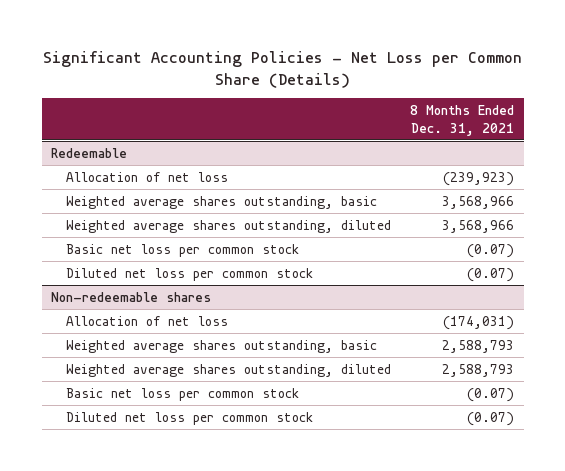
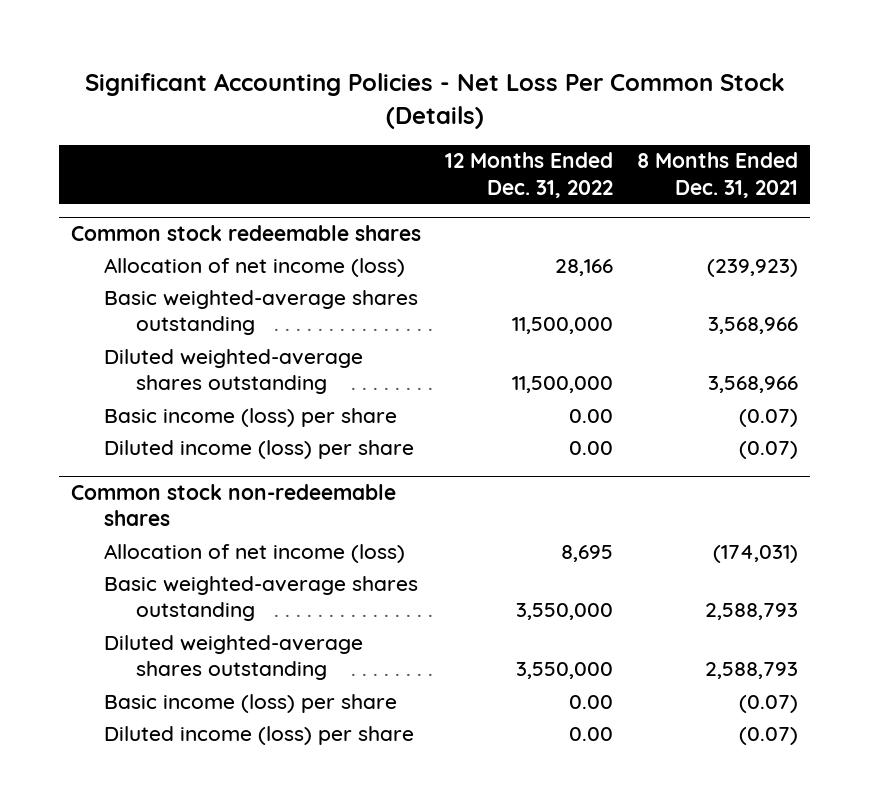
[42,51,522,88] Significant Accounting Policies - Net Loss per Common Share (Details) -> [84,73,785,129] Significant Accounting Policies - Net Loss Per Common Stock (Details)
none -> [445,152,614,198] 12 Months Ended Dec. 31, 2022
[51,147,128,158] Redeemable -> [71,224,422,241] Common stock redeemable shares
[66,171,229,182] Allocation of net loss -> [103,257,405,277] Allocation of net income (loss)
[66,195,378,209] Weighted average shares outstanding, basic -> [103,289,418,335] Basic weighted-average shares outstanding
[66,219,392,233] Weighted average shares outstanding, diluted -> [103,348,363,394] Diluted weighted-average shares outstanding
[66,243,300,257] Basic net loss per common stock -> [103,407,397,427] Basic income (loss) per share
[66,267,314,281] Diluted net loss per common stock -> [103,439,414,459] Diluted income (loss) per share
[51,291,212,302] Non-redeemable shares -> [71,483,397,527] Common stock non-redeemable shares
[66,315,229,326] Allocation of net loss -> [103,543,405,563] Allocation of net income (loss)
[66,339,378,353] Weighted average shares outstanding, basic -> [103,575,418,621] Basic weighted-average shares outstanding
[66,363,392,377] Weighted average shares outstanding, diluted -> [103,634,363,680] Diluted weighted-average shares outstanding
[66,387,300,401] Basic net loss per common stock -> [103,693,397,713] Basic income (loss) per share
[66,411,314,425] Diluted net loss per common stock -> [103,725,414,745] Diluted income (loss) per share

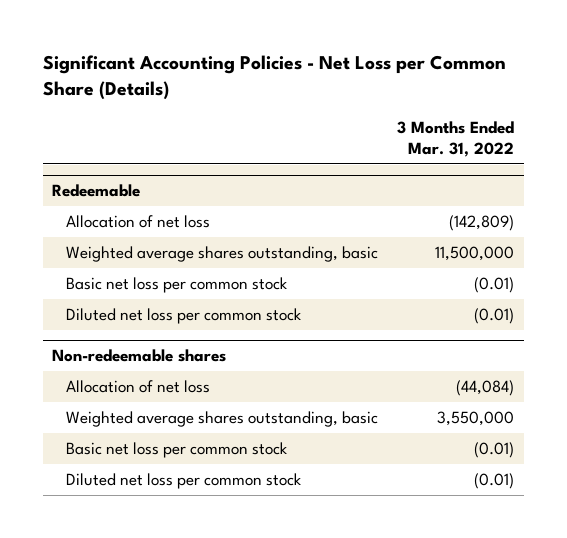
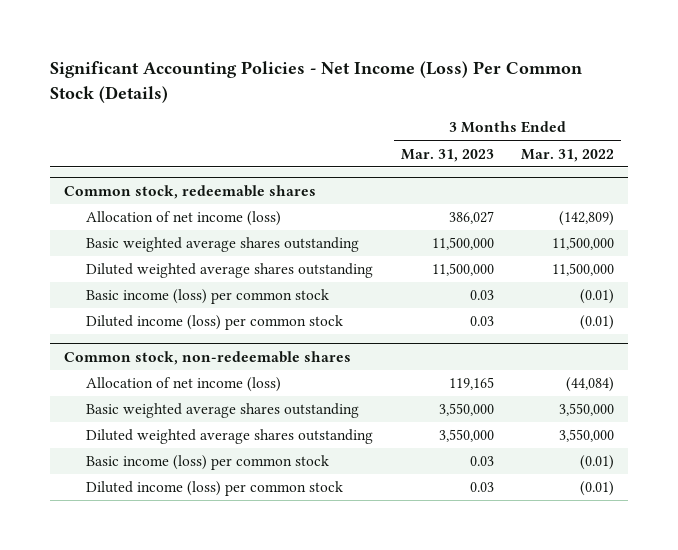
[42,55,506,101] Significant Accounting Policies - Net Loss per Common Share (Details) -> [50,61,583,103] Significant Accounting Policies - Net Income (Loss) Per Common Stock (Details)
none -> [400,148,494,162] Mar. 31, 2023
[52,184,141,198] Redeemable -> [63,184,316,199] Common stock, redeemable shares
[66,214,211,228] Allocation of net loss -> [85,211,281,227] Allocation of net income (loss)
[66,245,379,262] Weighted average shares outstanding, basic -> [85,237,359,253] Basic weighted average shares outstanding
none -> [85,263,373,279] Diluted weighted average shares outstanding
[66,276,288,293] Basic net loss per common stock -> [85,289,329,305] Basic income (loss) per common stock
[66,307,302,324] Diluted net loss per common stock -> [85,315,343,331] Diluted income (loss) per common stock
[52,349,227,363] Non-redeemable shares -> [63,350,351,365] Common stock, non-redeemable shares
[66,379,211,393] Allocation of net loss -> [85,377,281,393] Allocation of net income (loss)
[66,410,379,427] Weighted average shares outstanding, basic -> [85,403,359,419] Basic weighted average shares outstanding
none -> [85,429,373,445] Diluted weighted average shares outstanding
[66,441,288,458] Basic net loss per common stock -> [85,455,329,471] Basic income (loss) per common stock
[66,472,302,489] Diluted net loss per common stock -> [85,481,343,497] Diluted income (loss) per common stock

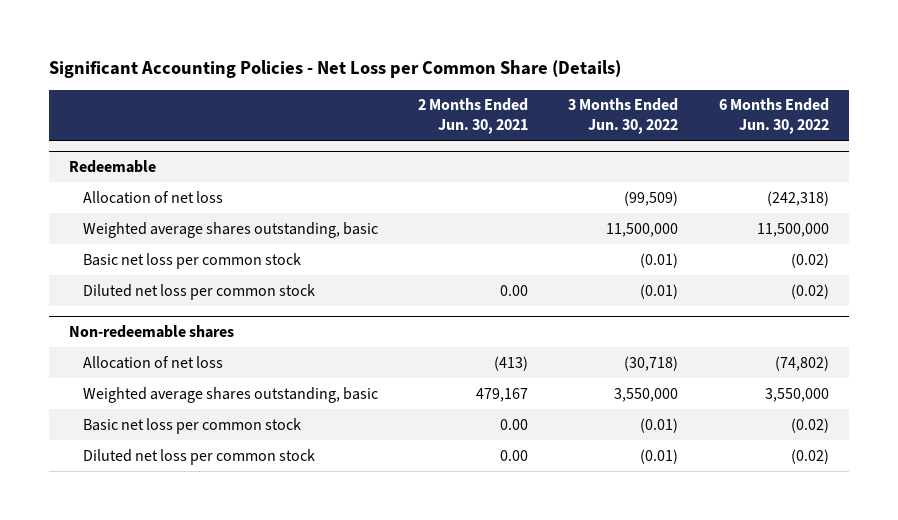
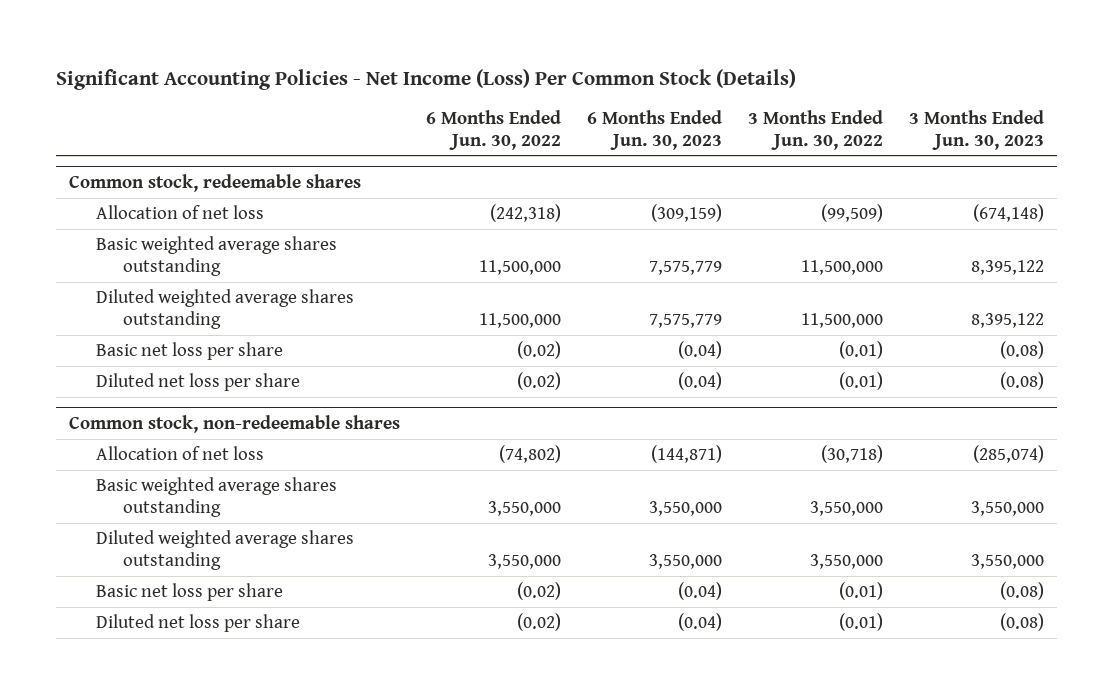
[48,59,621,78] Significant Accounting Policies - Net Loss per Common Share (Details) -> [56,68,797,90] Significant Accounting Policies - Net Income (Loss) Per Common Stock (Details)
[418,98,529,135] 2 Months Ended Jun. 30, 2021 -> none
none -> [587,109,723,150] 6 Months Ended Jun. 30, 2023
none -> [909,109,1045,150] 3 Months Ended Jun. 30, 2023
[68,159,156,173] Redeemable -> [69,173,362,192] Common stock, redeemable shares
[82,221,378,238] Weighted average shares outstanding, basic -> [96,236,338,276] Basic weighted average shares outstanding
none -> [96,289,355,329] Diluted weighted average shares outstanding
[82,252,301,269] Basic net loss per common stock -> [96,342,284,361] Basic net loss per share
[82,283,315,300] Diluted net loss per common stock -> [96,373,301,392] Diluted net loss per share
[68,324,234,338] Non-redeemable shares -> [69,414,401,433] Common stock, non-redeemable shares
[82,386,378,403] Weighted average shares outstanding, basic -> [96,477,338,517] Basic weighted average shares outstanding
none -> [96,530,355,570] Diluted weighted average shares outstanding
[82,417,301,434] Basic net loss per common stock -> [96,583,284,602] Basic net loss per share
[82,448,315,465] Diluted net loss per common stock -> [96,614,301,633] Diluted net loss per share

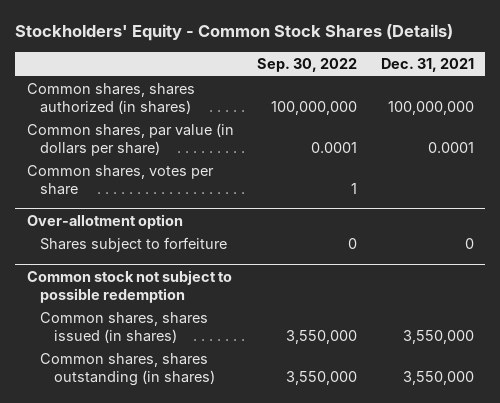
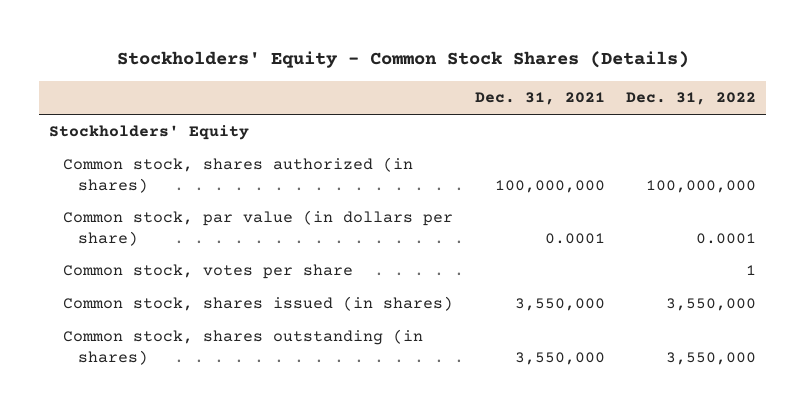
[257,58,358,73] Sep. 30, 2022 -> none
none -> [625,92,756,106] Dec. 31, 2022
[26,213,183,229] Over-allotment option -> none
[40,237,228,253] Shares subject to forfeiture -> none
[26,269,232,303] Common stock not subject to possible redemption -> none
none -> [49,125,250,141] Stockholders' Equity
[26,83,195,114] Common shares, shares authorized (in shares) -> [63,157,414,193] Common stock, shares authorized (in shares)
[26,123,234,156] Common shares, par value (in dollars per share) -> [63,210,454,246] Common stock, par value (in dollars per share)
[26,165,214,195] Common shares, votes per share -> [63,264,354,280] Common stock, votes per share
[40,312,209,343] Common shares, shares issued (in shares) -> [63,296,454,312] Common stock, shares issued (in shares)
[40,353,215,386] Common shares, shares outstanding (in shares) -> [63,329,424,365] Common stock, shares outstanding (in shares)

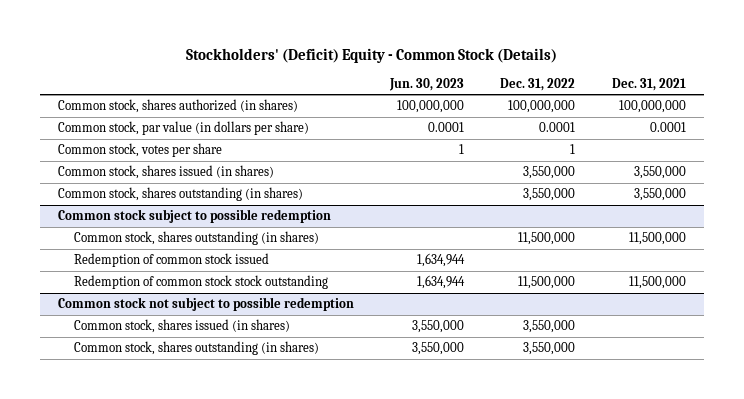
[116,51,689,69] Stockholders' Equity - Common Stock Shares (Details) -> [185,47,557,63] Stockholders' (Deficit) Equity - Common Stock (Details)
none -> [389,77,465,91] Jun. 30, 2023
[49,125,250,141] Stockholders' Equity -> none
none -> [58,209,332,224] Common stock subject to possible redemption
none -> [74,231,320,246] Common stock, shares outstanding (in shares)
none -> [74,253,270,268] Redemption of common stock issued
none -> [74,275,329,290] Redemption of common stock stock outstanding
none -> [58,297,355,312] Common stock not subject to possible redemption
none -> [74,319,291,334] Common stock, shares issued (in shares)
none -> [74,341,320,356] Common stock, shares outstanding (in shares)

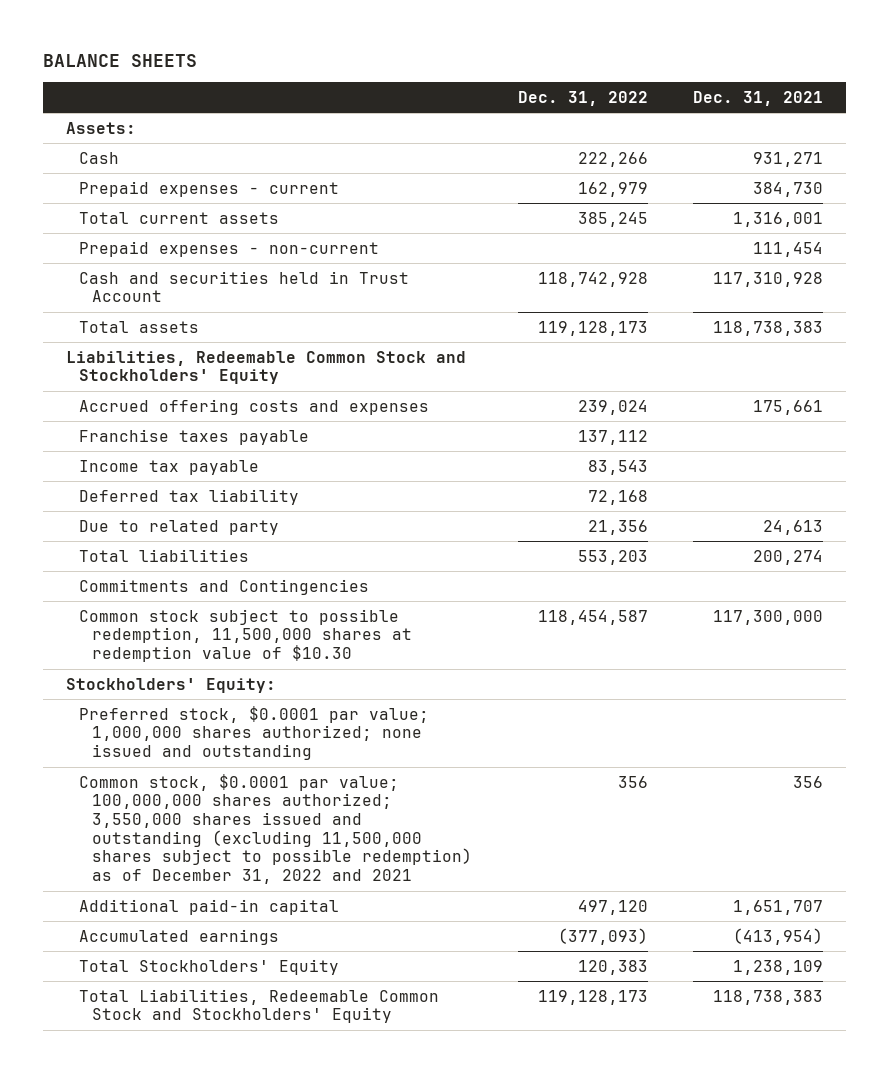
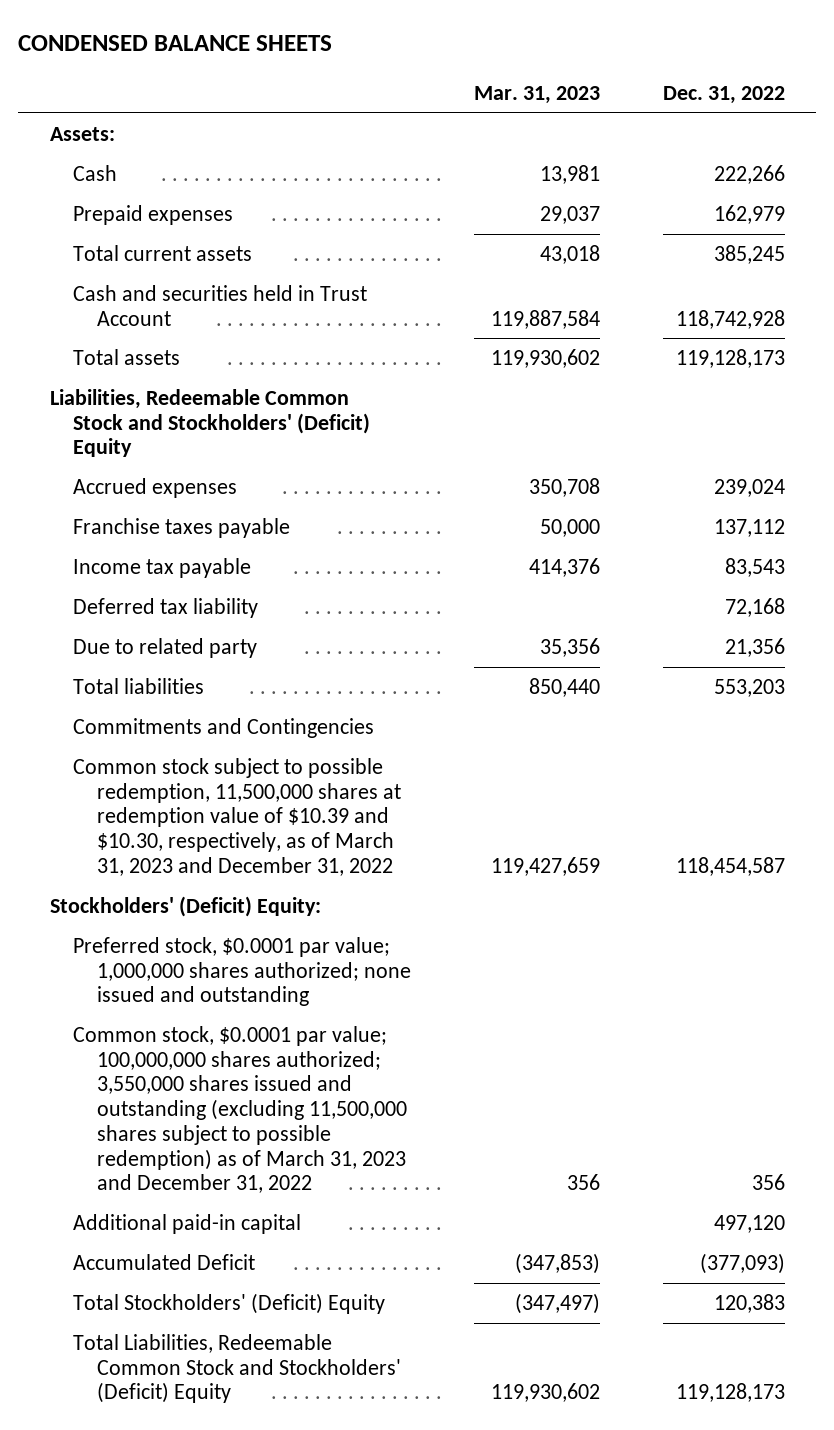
[42,53,197,67] BALANCE SHEETS -> [18,35,333,52] CONDENSED BALANCE SHEETS
[693,90,824,106] Dec. 31, 2021 -> none
none -> [473,85,600,104] Mar. 31, 2023
[78,180,339,197] Prepaid expenses - current -> [73,204,234,225] Prepaid expenses
[78,240,379,257] Prepaid expenses - non-current -> none
[65,350,466,385] Liabilities, Redeemable Common Stock and Stockholders' Equity -> [49,388,371,458] Liabilities, Redeemable Common Stock and Stockholders' (Deficit) Equity
[78,398,429,415] Accrued offering costs and expenses -> [73,477,238,498] Accrued expenses
[78,608,412,663] Common stock subject to possible redemption, 11,500,000 shares at redemption value of $10.30 -> [73,757,402,876] Common stock subject to possible redemption, 11,500,000 shares at redemption value of $10.39 and $10.30, respectively, as of March 31, 2023 and December 31, 2022
[65,677,276,693] Stockholders' Equity: -> [49,895,321,917] Stockholders' (Deficit) Equity:
[78,773,472,885] Common stock, $0.0001 par value; 100,000,000 shares authorized; 3,550,000 shares issued and outstanding (excluding 11,500,000 shares subject to possible redemption) as of December 31, 2022 and 2021 -> [73,1025,408,1194] Common stock, $0.0001 par value; 100,000,000 shares authorized; 3,550,000 shares issued and outstanding (excluding 11,500,000 shares subject to possible redemption) as of March 31, 2023 and December 31, 2022
[78,928,279,945] Accumulated earnings -> [73,1253,256,1270] Accumulated Deficit
[78,958,339,975] Total Stockholders' Equity -> [73,1292,386,1314] Total Stockholders' (Deficit) Equity
[78,988,439,1024] Total Liabilities, Redeemable Common Stock and Stockholders' Equity -> [73,1333,402,1404] Total Liabilities, Redeemable Common Stock and Stockholders' (Deficit) Equity

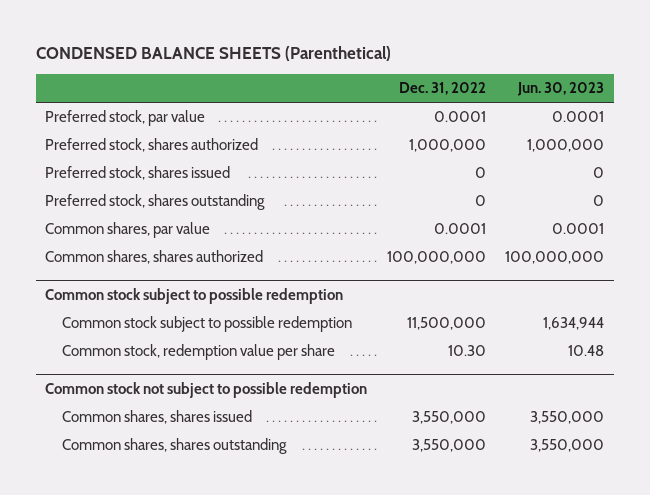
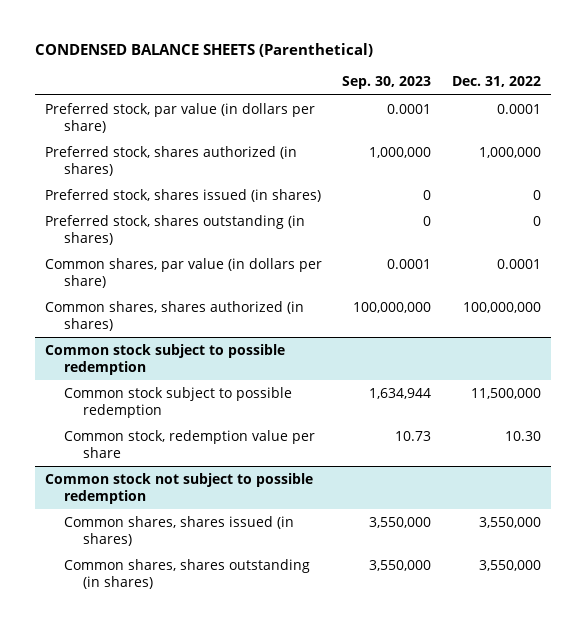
[517,82,605,97] Jun. 30, 2023 -> none
none -> [342,76,432,90] Sep. 30, 2023
[45,110,206,127] Preferred stock, par value -> [44,102,315,133] Preferred stock, par value (in dollars per share)
[45,138,259,153] Preferred stock, shares authorized -> [44,145,297,176] Preferred stock, shares authorized (in shares)
[45,166,231,181] Preferred stock, shares issued -> [44,188,321,202] Preferred stock, shares issued (in shares)
[45,194,266,211] Preferred stock, shares outstanding -> [44,214,305,245] Preferred stock, shares outstanding (in shares)
[45,222,211,239] Common shares, par value -> [44,257,322,288] Common shares, par value (in dollars per share)
[45,250,264,265] Common shares, shares authorized -> [44,300,304,331] Common shares, shares authorized (in shares)
[61,410,252,425] Common shares, shares issued -> [63,515,294,546] Common shares, shares issued (in shares)
[61,438,287,455] Common shares, shares outstanding -> [63,558,310,589] Common shares, shares outstanding (in shares)

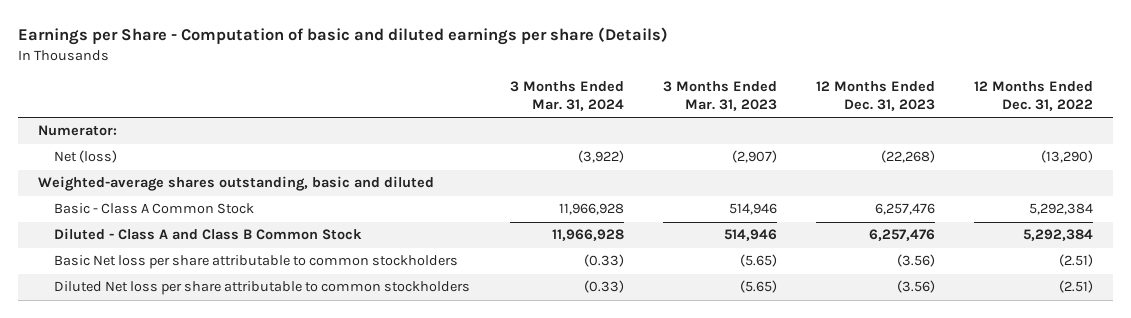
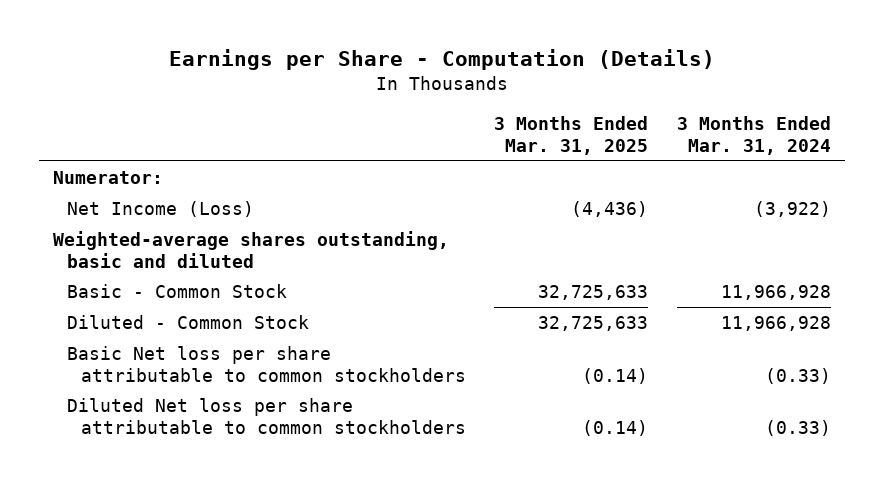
[18,27,669,46] Earnings per Share - Computation of basic and diluted earnings per share (Details) -> [168,49,715,71] Earnings per Share - Computation (Details)
[662,81,777,112] 3 Months Ended Mar. 31, 2023 -> none
[815,81,935,112] 12 Months Ended Dec. 31, 2023 -> none
[974,81,1094,112] 12 Months Ended Dec. 31, 2022 -> none
none -> [494,116,649,155] 3 Months Ended Mar. 31, 2025
[54,150,118,164] Net (loss) -> [66,200,254,217] Net Income (Loss)
[54,203,255,215] Basic - Class A Common Stock -> [66,283,287,298] Basic - Common Stock
[54,228,363,241] Diluted - Class A and Class B Common Stock -> [66,314,309,329] Diluted - Common Stock

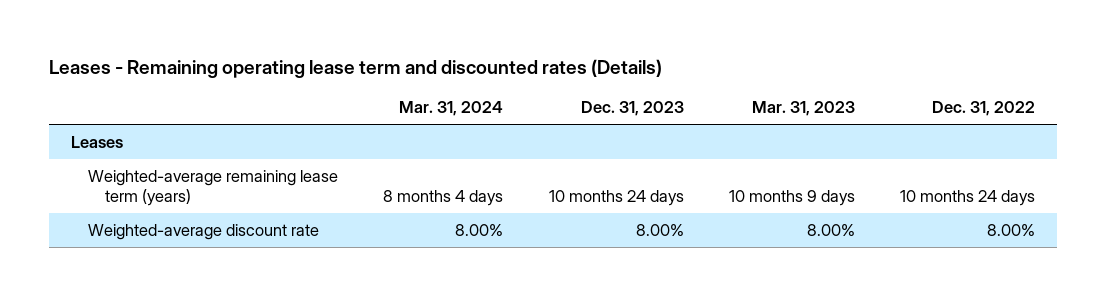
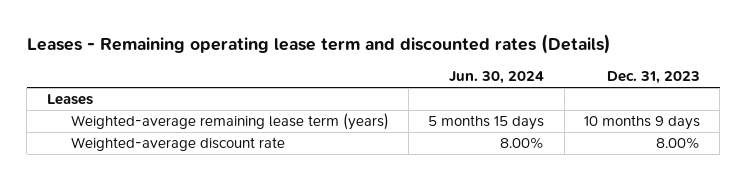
[399,101,504,117] Mar. 31, 2024 -> none
[751,101,855,117] Mar. 31, 2023 -> none
[931,101,1035,117] Dec. 31, 2022 -> none
none -> [449,71,545,85] Jun. 30, 2024
[548,190,684,207] 10 months 24 days -> [583,115,700,131] 10 months 9 days

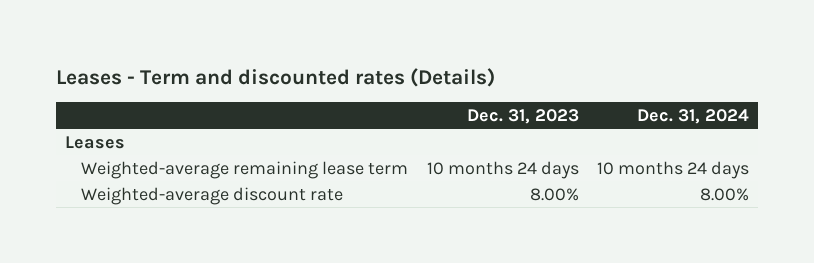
[26,34,611,55] Leases - Remaining operating lease term and discounted rates (Details) -> [55,67,495,87] Leases - Term and discounted rates (Details)
[449,71,545,85] Jun. 30, 2024 -> none
none -> [637,109,750,125] Dec. 31, 2024
[70,113,389,131] Weighted-average remaining lease term (years) -> [81,160,409,179] Weighted-average remaining lease term
[583,115,700,131] 10 months 9 days -> [426,160,579,179] 10 months 24 days

